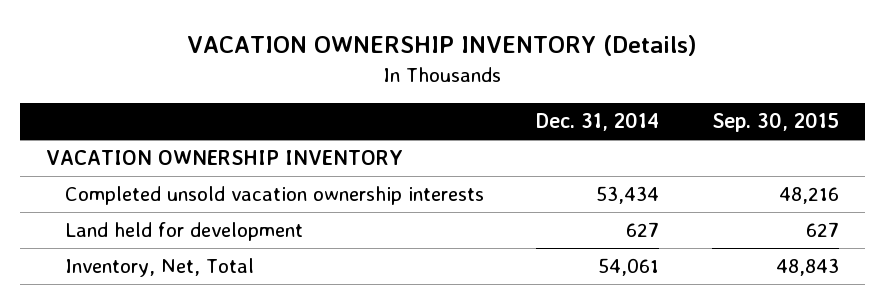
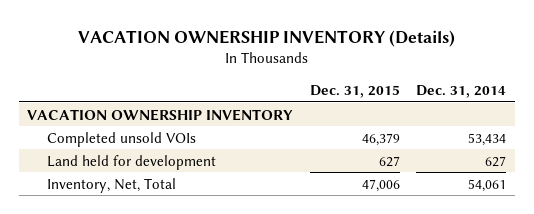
[711,112,839,133] Sep. 30, 2015 -> none
none -> [309,84,400,98] Dec. 31, 2015
[64,186,484,206] Completed unsold vacation ownership interests -> [46,131,196,147] Completed unsold VOIs

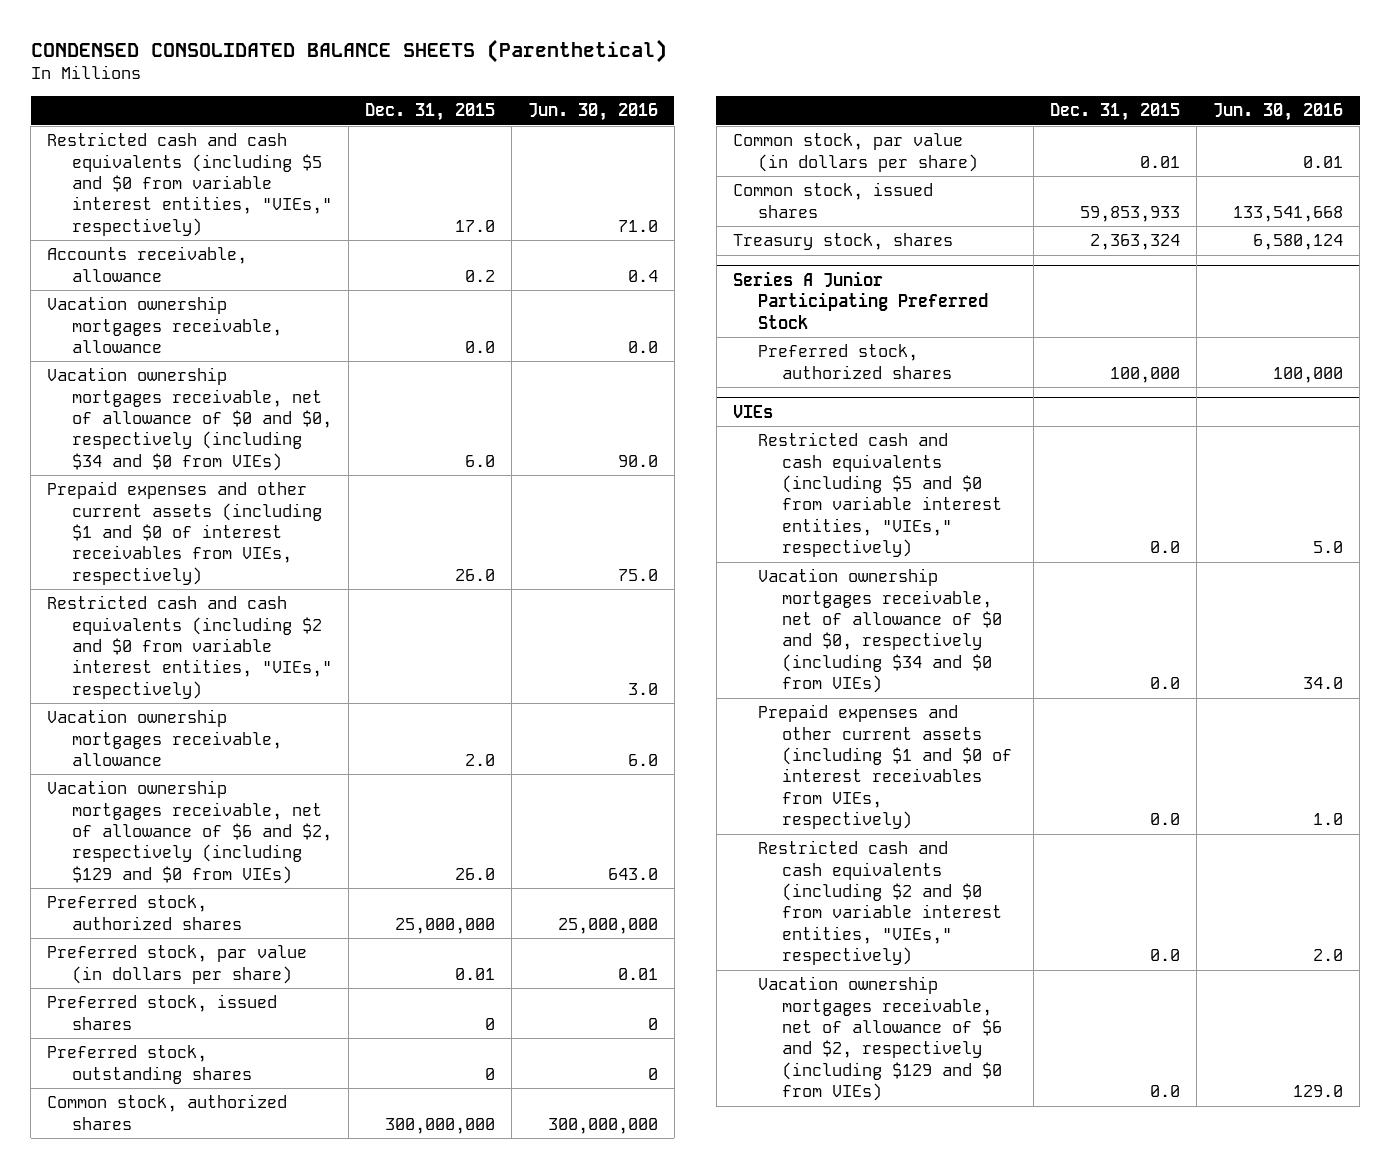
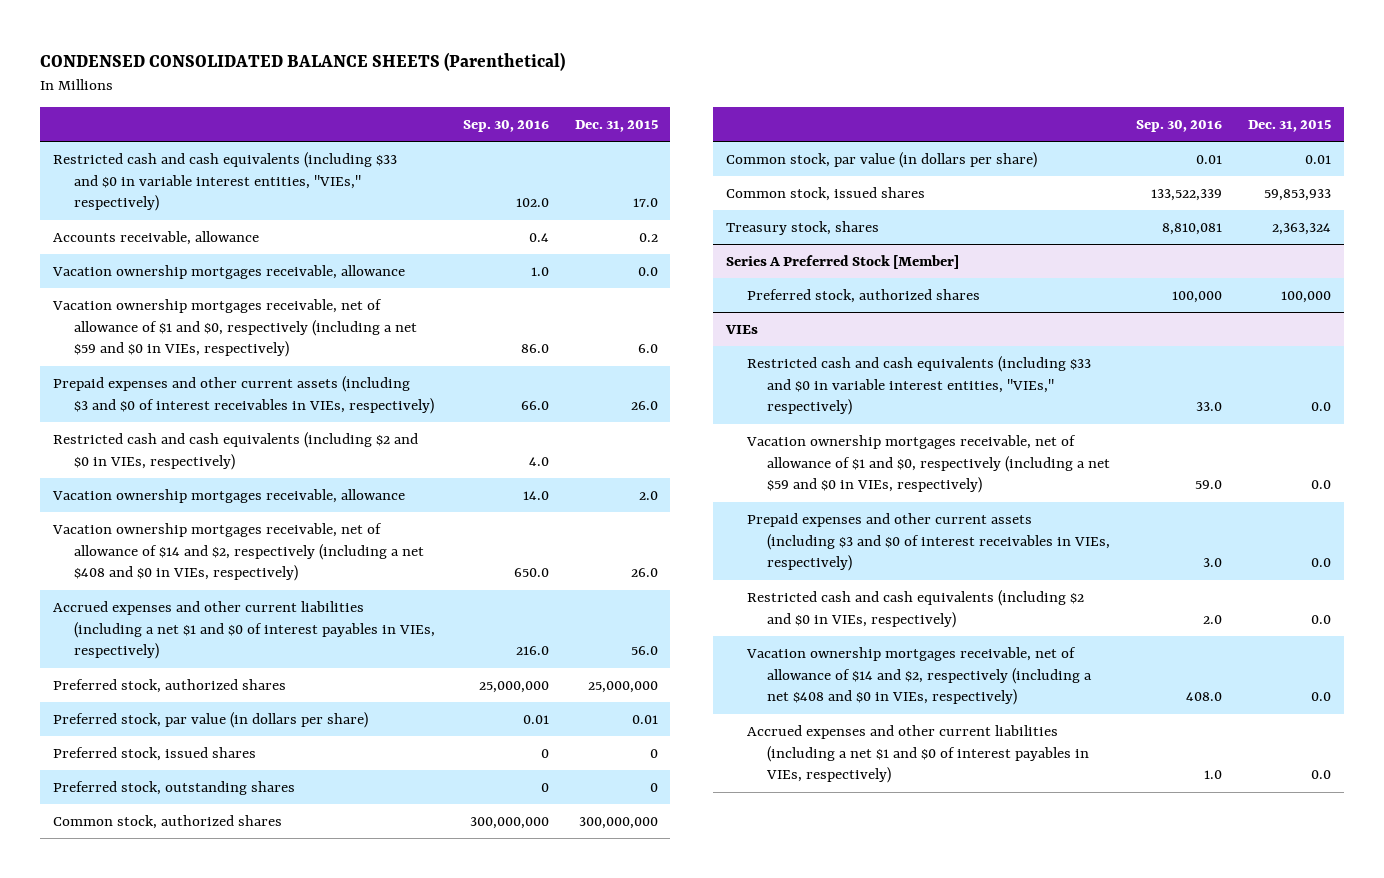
[527,103,658,122] Jun. 30, 2016 -> none
none -> [462,119,549,132] Sep. 30, 2016
[47,132,332,236] Restricted cash and cash equivalents (including $5 and $0 from variable interest entities, "VIEs," respectively) -> [53,151,398,212] Restricted cash and cash equivalents (including $33 and $0 in variable interest entities, "VIEs," respectively)
[47,367,332,471] Vacation ownership mortgages receivable, net of allowance of $0 and $0, respectively (including $34 and $0 from VIEs) -> [52,298,417,358] Vacation ownership mortgages receivable, net of allowance of $1 and $0, respectively (including a net $59 and $0 in VIEs, respectively)
[47,481,322,585] Prepaid expenses and other current assets (including $1 and $0 of interest receivables from VIEs, respectively) -> [53,375,434,414] Prepaid expenses and other current assets (including $3 and $0 of interest receivables in VIEs, respectively)
[47,595,332,699] Restricted cash and cash equivalents (including $2 and $0 from variable interest entities, "VIEs," respectively) -> [53,431,419,470] Restricted cash and cash equivalents (including $2 and $0 in VIEs, respectively)
[47,780,332,884] Vacation ownership mortgages receivable, net of allowance of $6 and $2, respectively (including $129 and $0 from VIEs) -> [52,522,424,582] Vacation ownership mortgages receivable, net of allowance of $14 and $2, respectively (including a net $408 and $0 in VIEs, respectively)
none -> [53,600,435,660] Accrued expenses and other current liabilities (including a net $1 and $0 of interest payables in VIEs, respectively)
[732,270,988,329] Series A Junior Participating Preferred Stock -> [726,254,960,269] Series A Preferred Stock [Member]
[757,432,1003,558] Restricted cash and cash equivalents (including $5 and $0 from variable interest entities, "VIEs," respectively) -> [746,355,1091,416] Restricted cash and cash equivalents (including $33 and $0 in variable interest entities, "VIEs," respectively)
[757,568,1003,694] Vacation ownership mortgages receivable, net of allowance of $0 and $0, respectively (including $34 and $0 from VIEs) -> [745,434,1111,494] Vacation ownership mortgages receivable, net of allowance of $1 and $0, respectively (including a net $59 and $0 in VIEs, respectively)
[757,704,1013,830] Prepaid expenses and other current assets (including $1 and $0 of interest receivables from VIEs, respectively) -> [746,512,1111,572] Prepaid expenses and other current assets (including $3 and $0 of interest receivables in VIEs, respectively)
[757,840,1003,966] Restricted cash and cash equivalents (including $2 and $0 from variable interest entities, "VIEs," respectively) -> [746,589,1084,628] Restricted cash and cash equivalents (including $2 and $0 in VIEs, respectively)
[757,976,1003,1102] Vacation ownership mortgages receivable, net of allowance of $6 and $2, respectively (including $129 and $0 from VIEs) -> [745,646,1093,706] Vacation ownership mortgages receivable, net of allowance of $14 and $2, respectively (including a net $408 and $0 in VIEs, respectively)
none -> [746,724,1090,784] Accrued expenses and other current liabilities (including a net $1 and $0 of interest payables in VIEs, respectively)

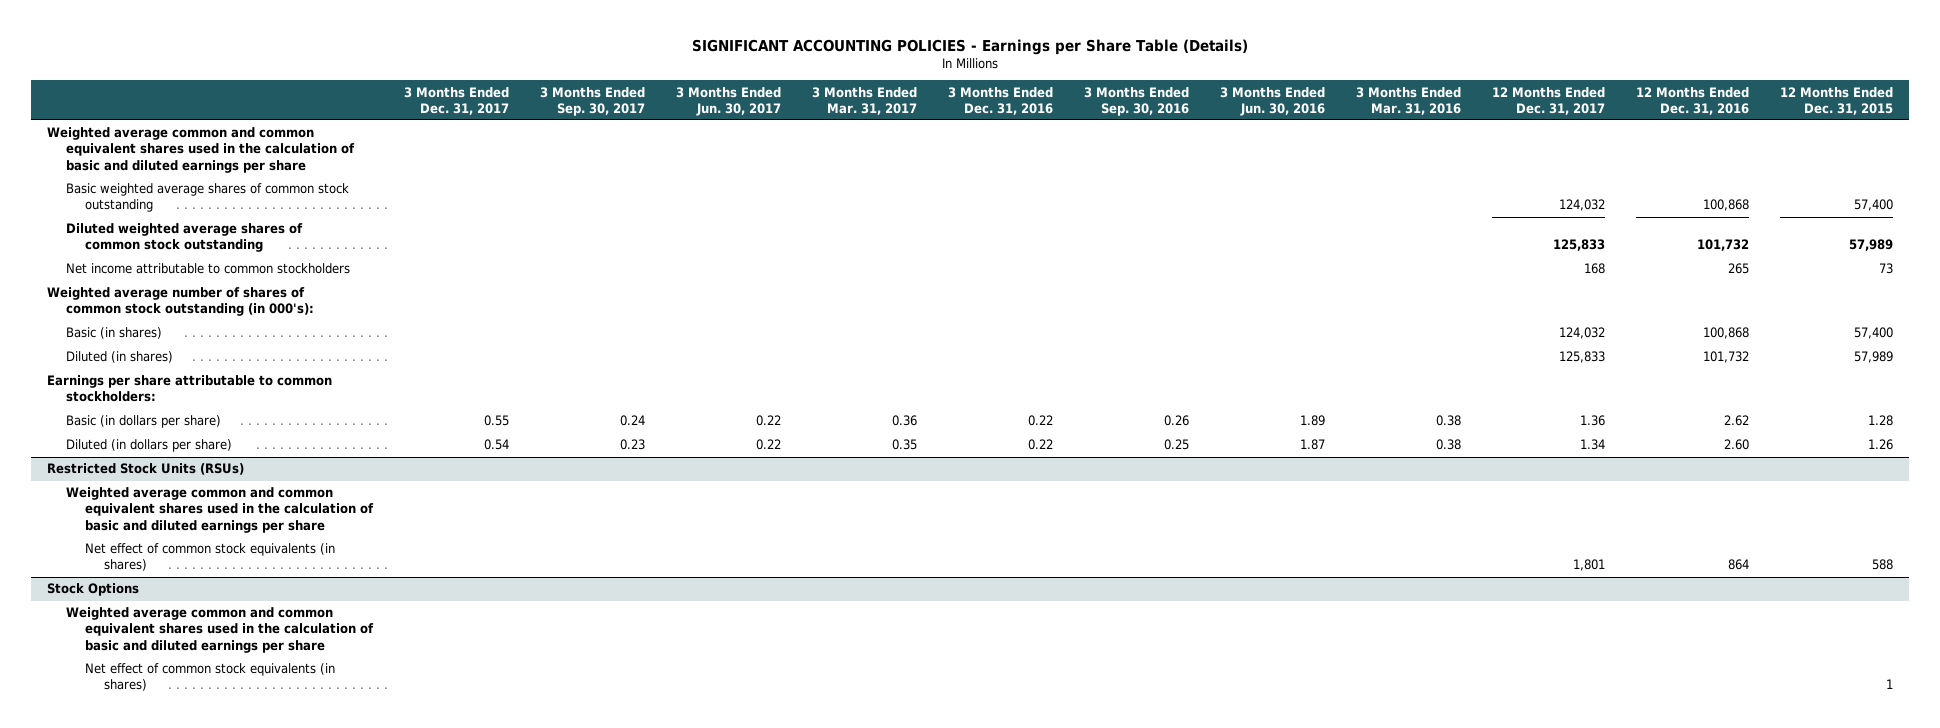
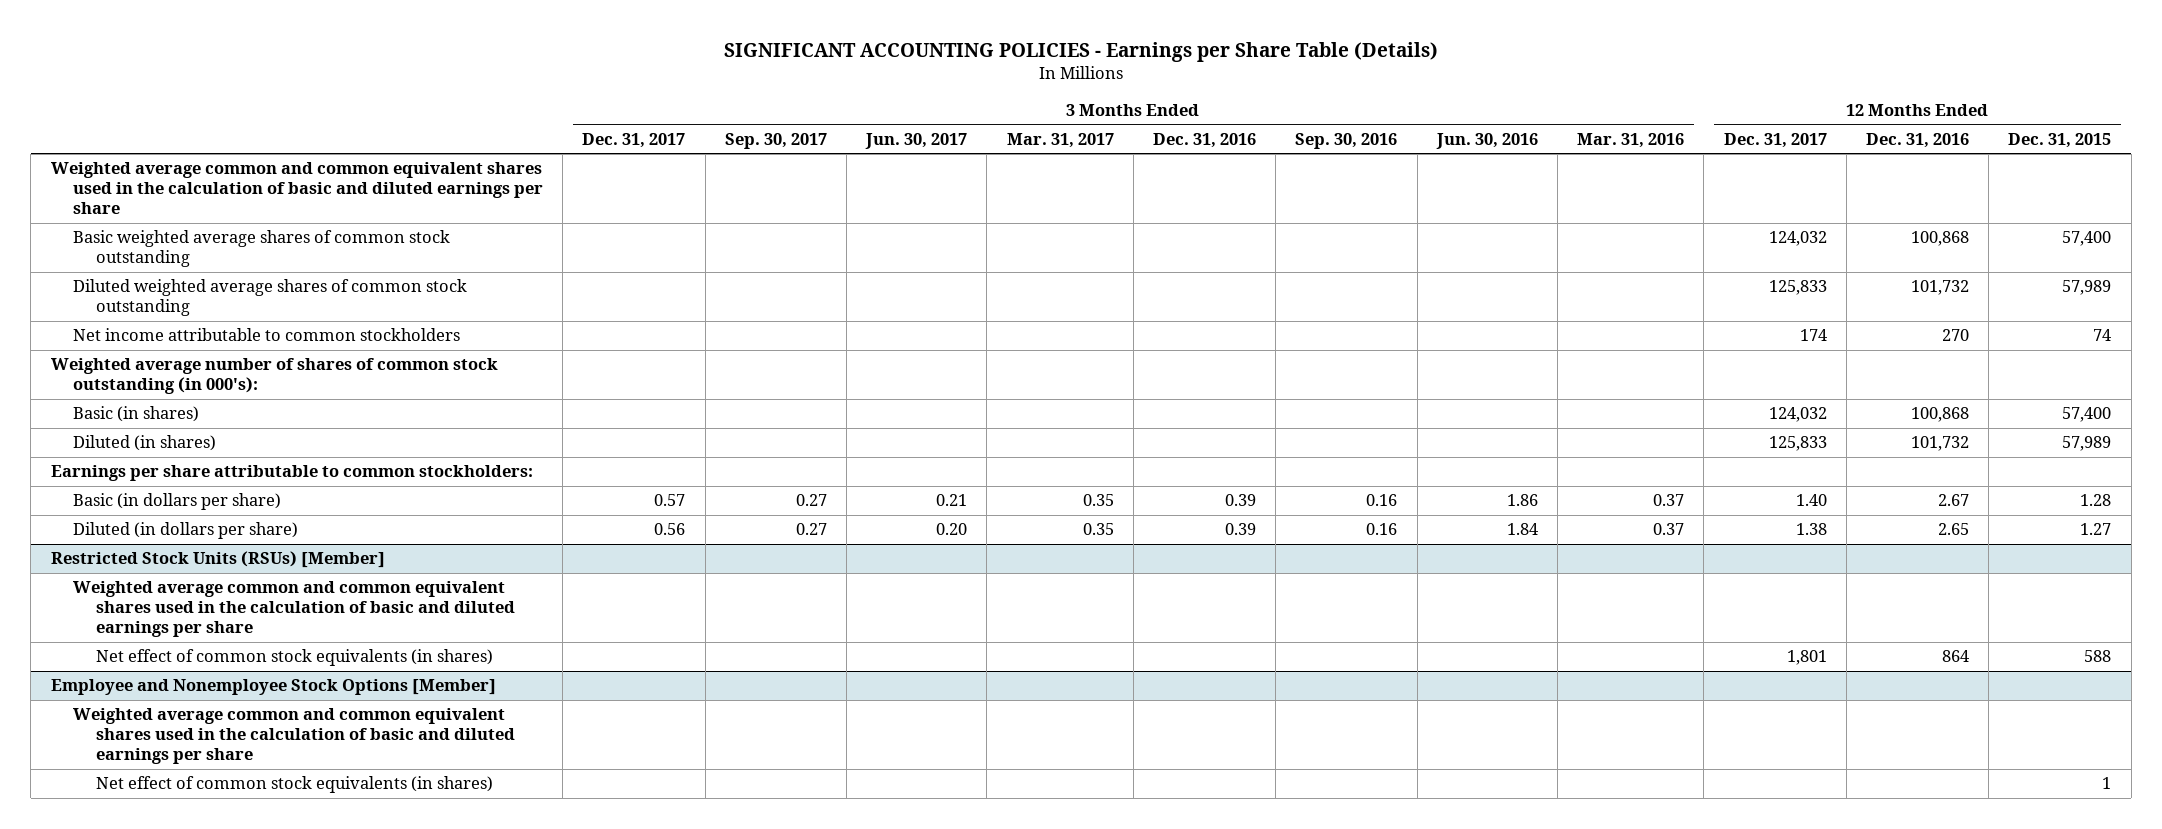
[1583,263,1605,275] 168 -> [1799,329,1827,342] 174
[1727,263,1749,275] 265 -> [1941,329,1969,342] 270
[1879,263,1894,275] 73 -> [2093,329,2112,342] 74
[483,415,509,427] 0.55 -> [654,494,686,507] 0.57
[619,415,645,427] 0.24 -> [795,494,827,507] 0.27
[755,415,781,427] 0.22 -> [936,494,968,507] 0.21
[891,415,917,427] 0.36 -> [1082,494,1114,507] 0.35
[1027,415,1053,427] 0.22 -> [1224,494,1256,507] 0.39
[1163,415,1189,427] 0.26 -> [1366,494,1398,507] 0.16
[1299,415,1325,427] 1.89 -> [1506,494,1538,507] 1.86
[1435,415,1461,427] 0.38 -> [1653,494,1685,507] 0.37
[1579,415,1605,427] 1.36 -> [1795,494,1827,507] 1.40
[1723,415,1749,427] 2.62 -> [1937,494,1969,507] 2.67
[483,439,509,451] 0.54 -> [654,523,686,536] 0.56
[619,439,645,451] 0.23 -> [795,523,827,536] 0.27
[755,439,781,451] 0.22 -> [936,523,968,536] 0.20
[1027,439,1053,451] 0.22 -> [1224,523,1256,536] 0.39
[1163,439,1189,451] 0.25 -> [1366,523,1398,536] 0.16
[1299,439,1325,451] 1.87 -> [1506,523,1538,536] 1.84
[1435,439,1461,451] 0.38 -> [1653,523,1685,536] 0.37
[1579,439,1605,451] 1.34 -> [1795,523,1827,536] 1.38
[1723,439,1749,451] 2.60 -> [1937,523,1969,536] 2.65
[1868,439,1894,451] 1.26 -> [2080,523,2112,536] 1.27
[46,463,244,476] Restricted Stock Units (RSUs) -> [50,551,385,569] Restricted Stock Units (RSUs) [Member]
[46,583,139,597] Stock Options -> [50,679,496,696] Employee and Nonemployee Stock Options [Member]

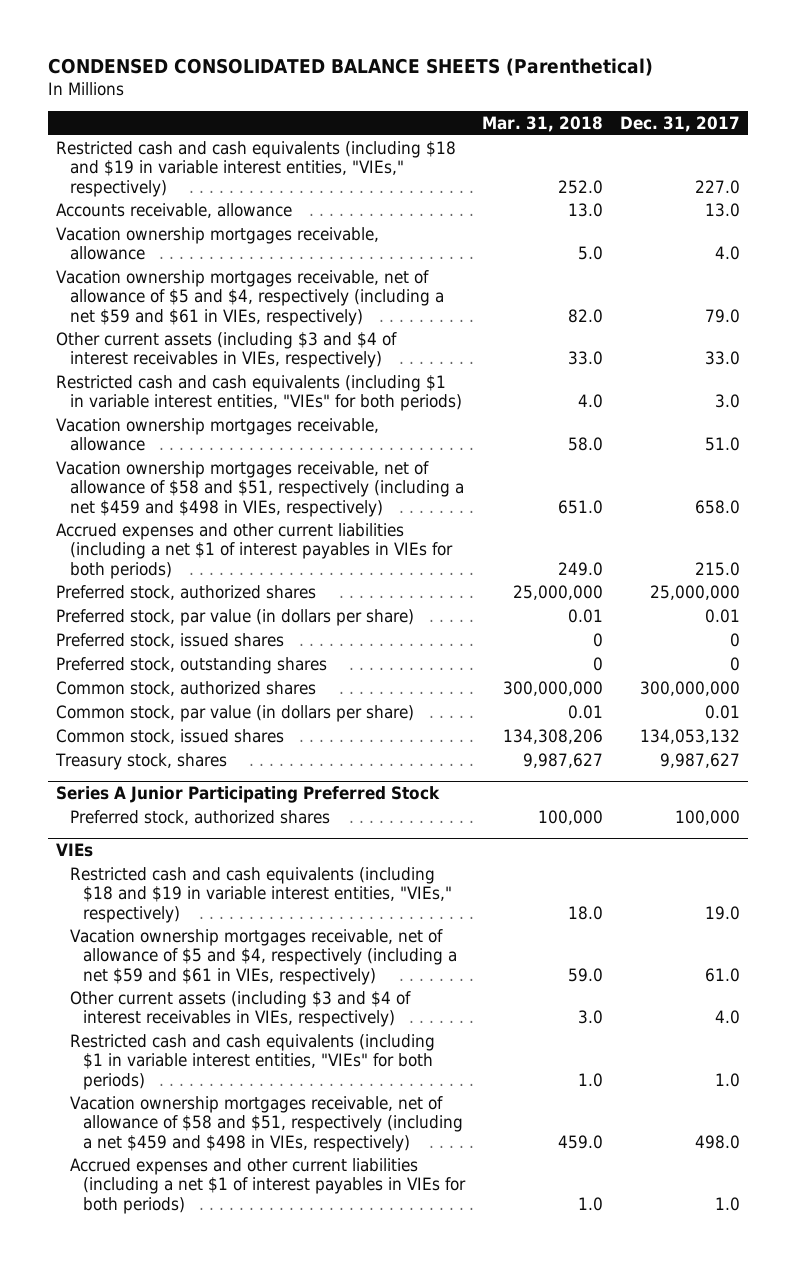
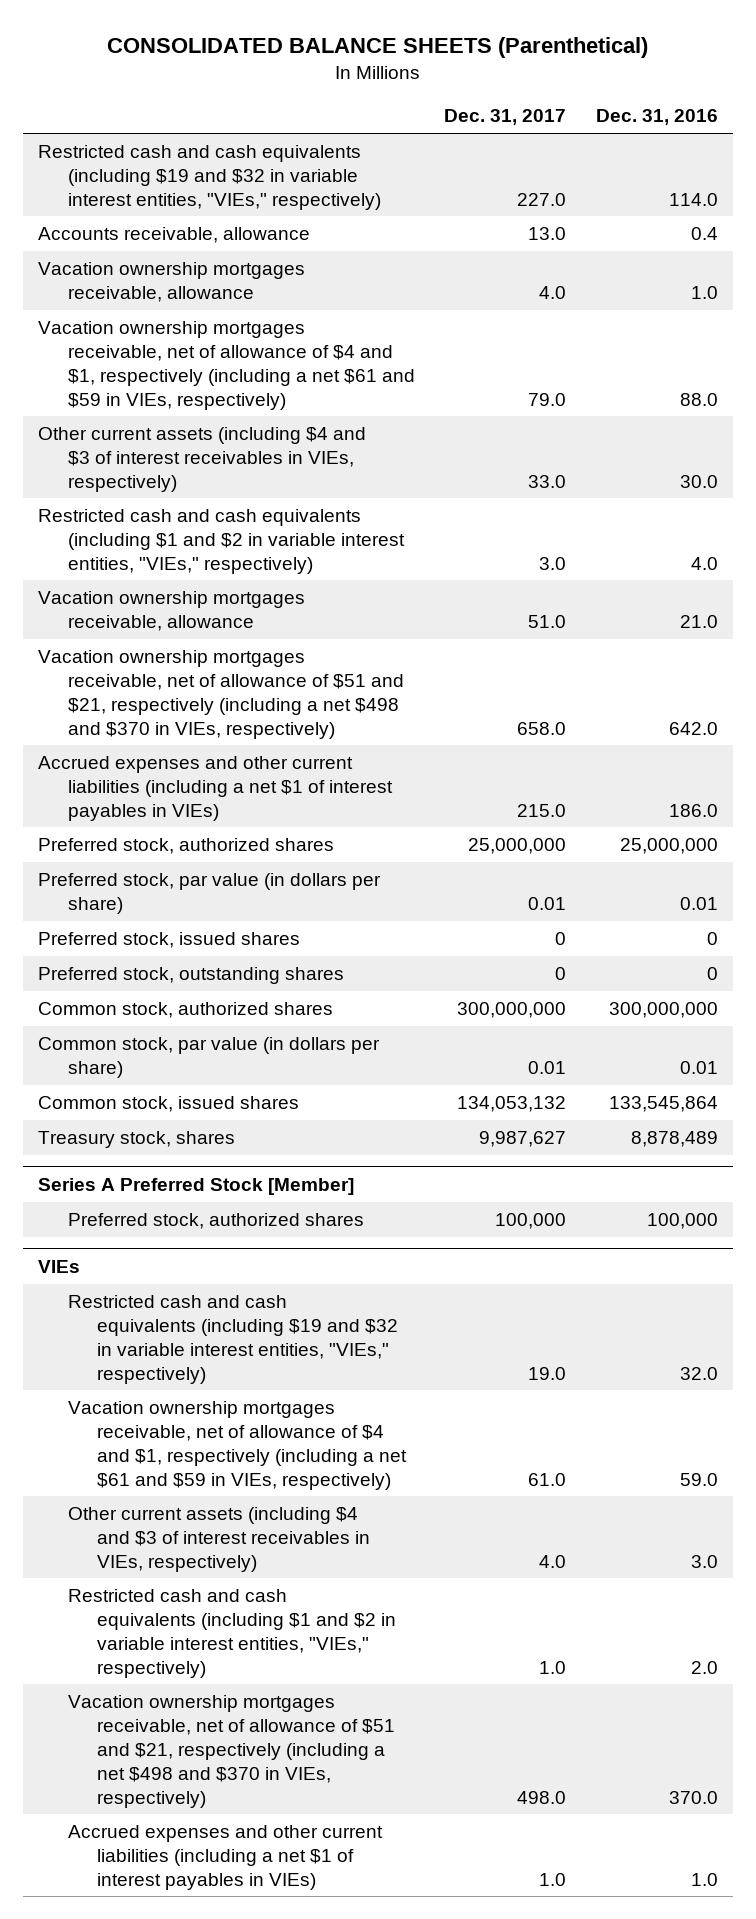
[47,57,653,76] CONDENSED CONSOLIDATED BALANCE SHEETS (Parenthetical) -> [107,37,649,59] CONSOLIDATED BALANCE SHEETS (Parenthetical)
[482,115,604,132] Mar. 31, 2018 -> none
none -> [595,109,718,126] Dec. 31, 2016
[55,140,456,197] Restricted cash and cash equivalents (including $18 and $19 in variable interest entities, "VIEs," respectively) -> [38,144,381,210] Restricted cash and cash equivalents (including $19 and $32 in variable interest entities, "VIEs," respectively)
[55,269,444,326] Vacation ownership mortgages receivable, net of allowance of $5 and $4, respectively (including a net $59 and $61 in VIEs, respectively) -> [38,320,415,410] Vacation ownership mortgages receivable, net of allowance of $4 and $1, respectively (including a net $61 and $59 in VIEs, respectively)
[55,331,397,369] Other current assets (including $3 and $4 of interest receivables in VIEs, respectively) -> [38,426,367,492] Other current assets (including $4 and $3 of interest receivables in VIEs, respectively)
[55,374,462,412] Restricted cash and cash equivalents (including $1 in variable interest entities, "VIEs" for both periods) -> [38,508,405,574] Restricted cash and cash equivalents (including $1 and $2 in variable interest entities, "VIEs," respectively)
[55,460,464,517] Vacation ownership mortgages receivable, net of allowance of $58 and $51, respectively (including a net $459 and $498 in VIEs, respectively) -> [38,649,404,739] Vacation ownership mortgages receivable, net of allowance of $51 and $21, respectively (including a net $498 and $370 in VIEs, respectively)
[55,522,453,579] Accrued expenses and other current liabilities (including a net $1 of interest payables in VIEs for both periods) -> [38,755,393,821] Accrued expenses and other current liabilities (including a net $1 of interest payables in VIEs)
[55,786,440,804] Series A Junior Participating Preferred Stock -> [38,1177,355,1195] Series A Preferred Stock [Member]
[69,866,453,923] Restricted cash and cash equivalents (including $18 and $19 in variable interest entities, "VIEs," respectively) -> [67,1294,398,1384] Restricted cash and cash equivalents (including $19 and $32 in variable interest entities, "VIEs," respectively)
[69,928,458,985] Vacation ownership mortgages receivable, net of allowance of $5 and $4, respectively (including a net $59 and $61 in VIEs, respectively) -> [67,1400,407,1490] Vacation ownership mortgages receivable, net of allowance of $4 and $1, respectively (including a net $61 and $59 in VIEs, respectively)
[69,990,411,1028] Other current assets (including $3 and $4 of interest receivables in VIEs, respectively) -> [67,1506,370,1572] Other current assets (including $4 and $3 of interest receivables in VIEs, respectively)
[69,1033,435,1090] Restricted cash and cash equivalents (including $1 in variable interest entities, "VIEs" for both periods) -> [67,1588,396,1678] Restricted cash and cash equivalents (including $1 and $2 in variable interest entities, "VIEs," respectively)
[69,1095,464,1152] Vacation ownership mortgages receivable, net of allowance of $58 and $51, respectively (including a net $459 and $498 in VIEs, respectively) -> [67,1694,395,1808] Vacation ownership mortgages receivable, net of allowance of $51 and $21, respectively (including a net $498 and $370 in VIEs, respectively)
[69,1157,467,1214] Accrued expenses and other current liabilities (including a net $1 of interest payables in VIEs for both periods) -> [67,1824,383,1890] Accrued expenses and other current liabilities (including a net $1 of interest payables in VIEs)

